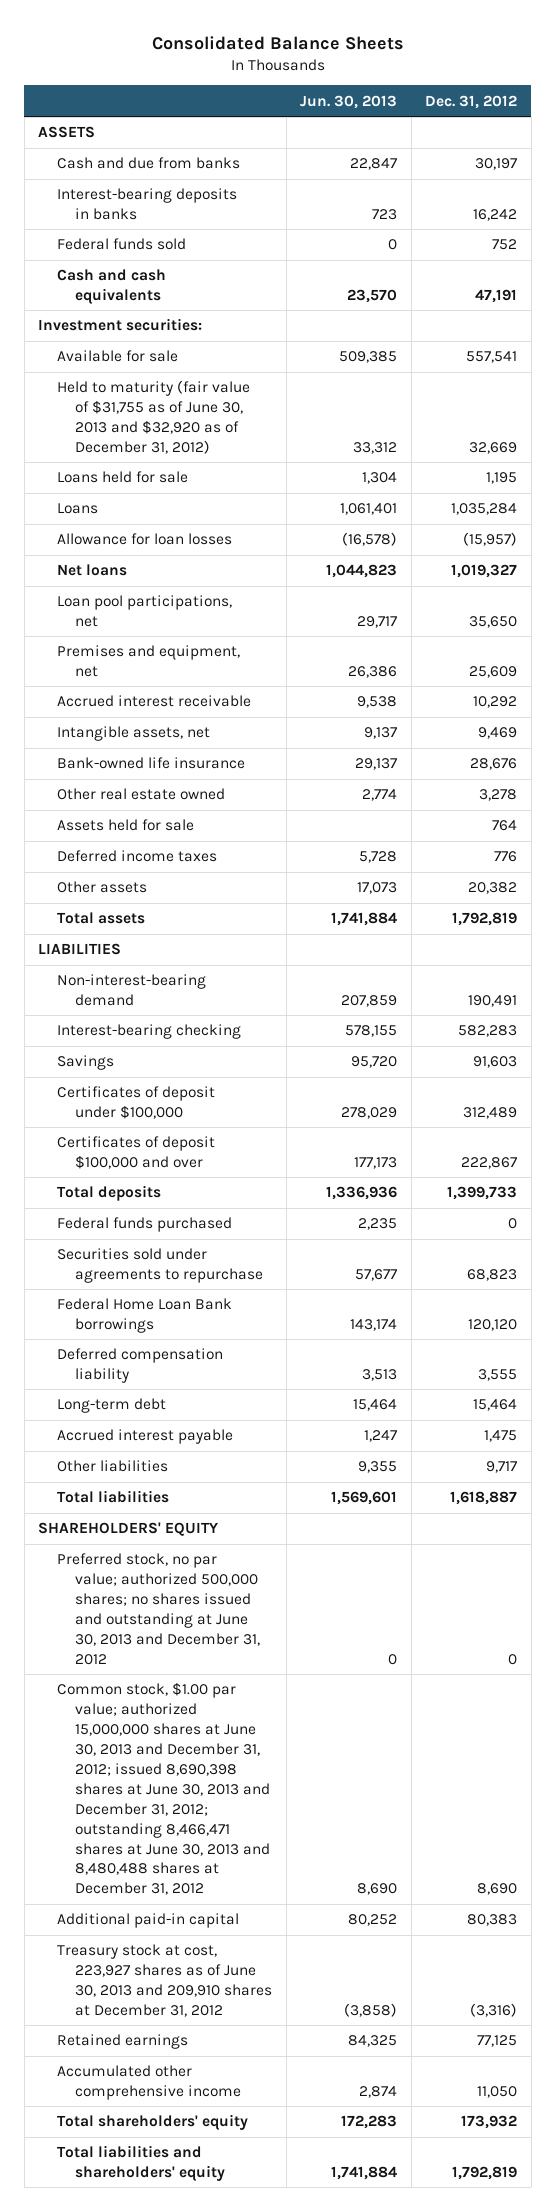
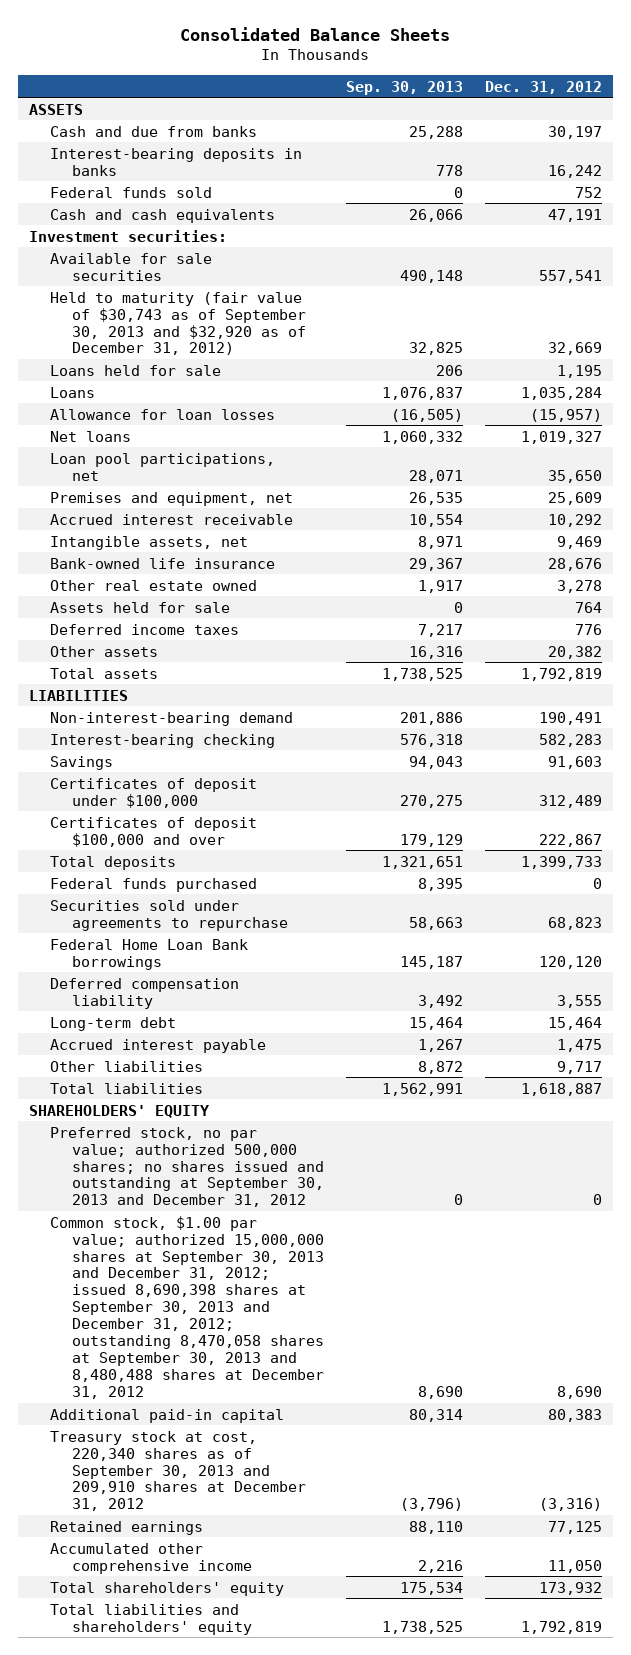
[300,94,398,109] Jun. 30, 2013 -> none
none -> [345,80,463,95] Sep. 30, 2013
[56,350,178,363] Available for sale -> [50,252,213,281] Available for sale securities
[56,380,250,454] Held to maturity (fair value of $31,755 as of June 30, 2013 and $32,920 as of December 31, 2012) -> [50,291,306,356] Held to maturity (fair value of $30,743 as of September 30, 2013 and $32,920 as of December 31, 2012)
[56,1553,261,1665] Preferred stock, no par value; authorized 500,000 shares; no shares issued and outstanding at June 30, 2013 and December 31, 2012 -> [50,1126,324,1208] Preferred stock, no par value; authorized 500,000 shares; no shares issued and outstanding at September 30, 2013 and December 31, 2012
[56,1682,271,1896] Common stock, $1.00 par value; authorized 15,000,000 shares at June 30, 2013 and December 31, 2012; issued 8,690,398 shares at June 30, 2013 and December 31, 2012; outstanding 8,466,471 shares at June 30, 2013 and 8,480,488 shares at December 31, 2012 -> [50,1215,324,1400] Common stock, $1.00 par value; authorized 15,000,000 shares at September 30, 2013 and December 31, 2012; issued 8,690,398 shares at September 30, 2013 and December 31, 2012; outstanding 8,470,058 shares at September 30, 2013 and 8,480,488 shares at December 31, 2012
[56,1944,273,2017] Treasury stock at cost, 223,927 shares as of June 30, 2013 and 209,910 shares at December 31, 2012 -> [50,1430,306,1512] Treasury stock at cost, 220,340 shares as of September 30, 2013 and 209,910 shares at December 31, 2012

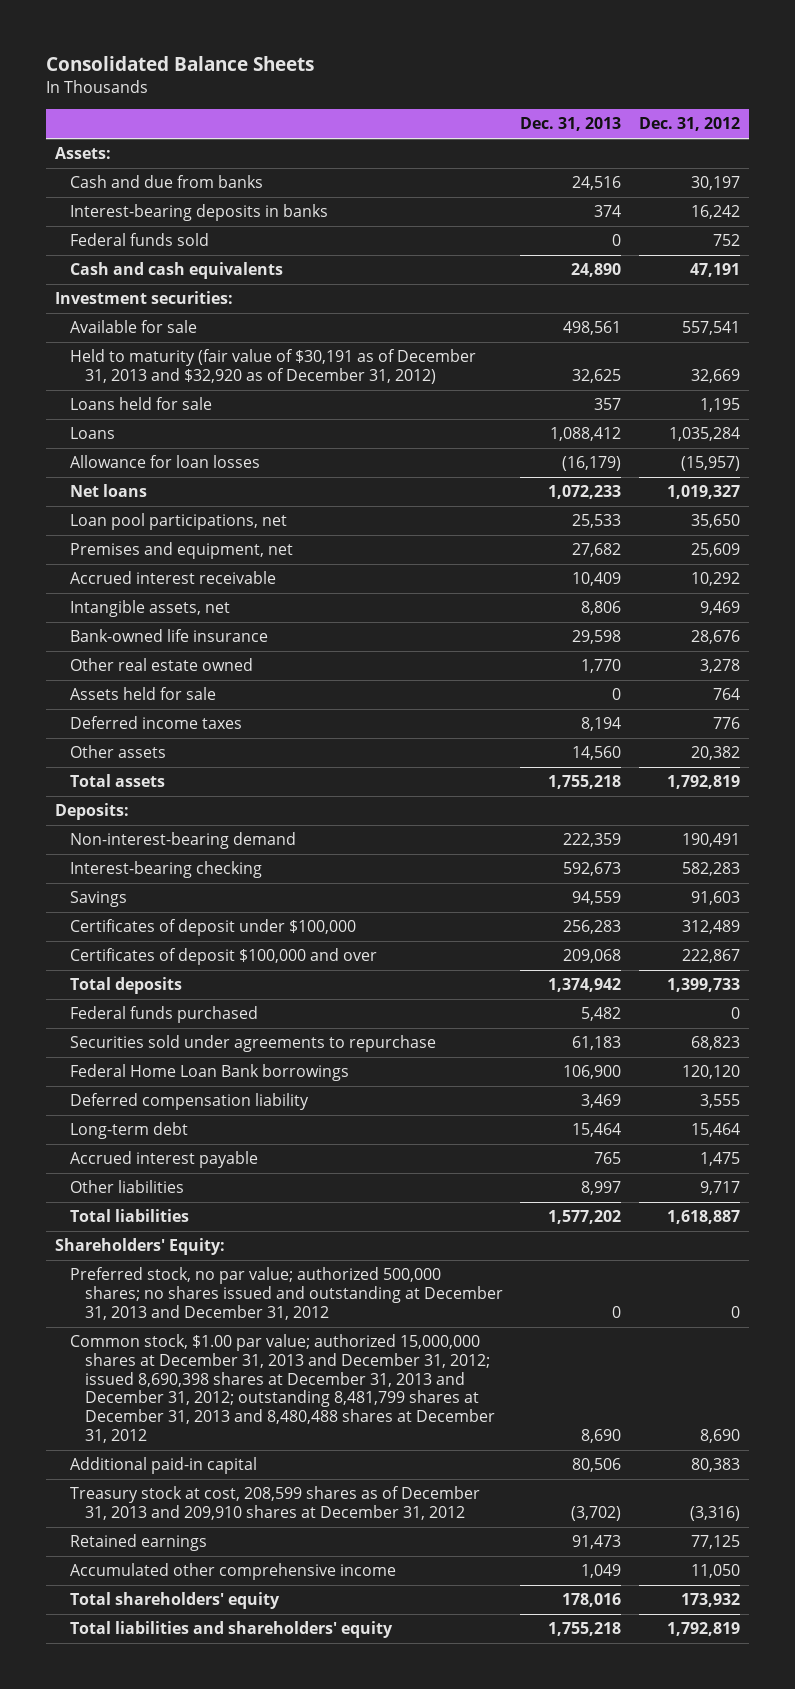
[345,80,463,95] Sep. 30, 2013 -> none
none -> [520,117,622,132] Dec. 31, 2013
[28,103,83,115] ASSETS -> [54,147,111,160] Assets:
[50,252,213,281] Available for sale securities -> [69,320,197,334] Available for sale
[50,291,306,356] Held to maturity (fair value of $30,743 as of September 30, 2013 and $32,920 as of December 31, 2012) -> [69,349,476,385] Held to maturity (fair value of $30,191 as of December 31, 2013 and $32,920 as of December 31, 2012)
[28,689,128,701] LIABILITIES -> none
none -> [54,803,129,821] Deposits:
[28,1104,209,1118] SHAREHOLDERS' EQUITY -> [54,1238,225,1256] Shareholders' Equity:
[50,1126,324,1208] Preferred stock, no par value; authorized 500,000 shares; no shares issued and outstanding at September 30, 2013 and December 31, 2012 -> [69,1267,503,1320] Preferred stock, no par value; authorized 500,000 shares; no shares issued and outstanding at December 31, 2013 and December 31, 2012
[50,1215,324,1400] Common stock, $1.00 par value; authorized 15,000,000 shares at September 30, 2013 and December 31, 2012; issued 8,690,398 shares at September 30, 2013 and December 31, 2012; outstanding 8,470,058 shares at September 30, 2013 and 8,480,488 shares at December 31, 2012 -> [69,1334,495,1443] Common stock, $1.00 par value; authorized 15,000,000 shares at December 31, 2013 and December 31, 2012; issued 8,690,398 shares at December 31, 2013 and December 31, 2012; outstanding 8,481,799 shares at December 31, 2013 and 8,480,488 shares at December 31, 2012
[50,1430,306,1512] Treasury stock at cost, 220,340 shares as of September 30, 2013 and 209,910 shares at December 31, 2012 -> [69,1486,480,1521] Treasury stock at cost, 208,599 shares as of December 31, 2013 and 209,910 shares at December 31, 2012

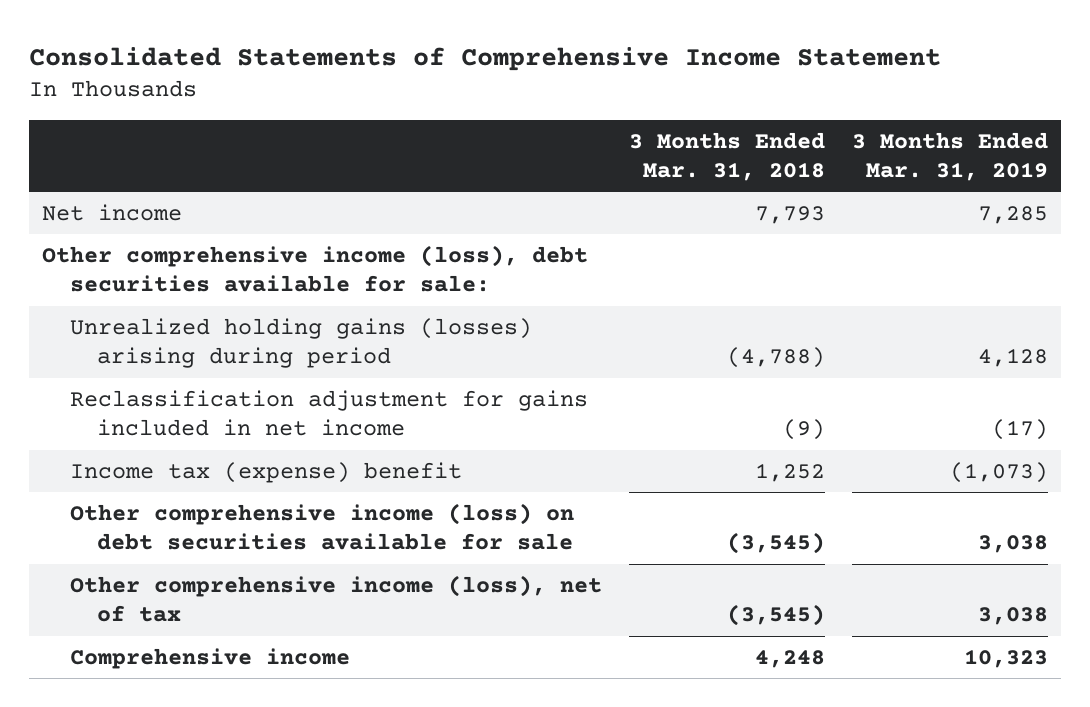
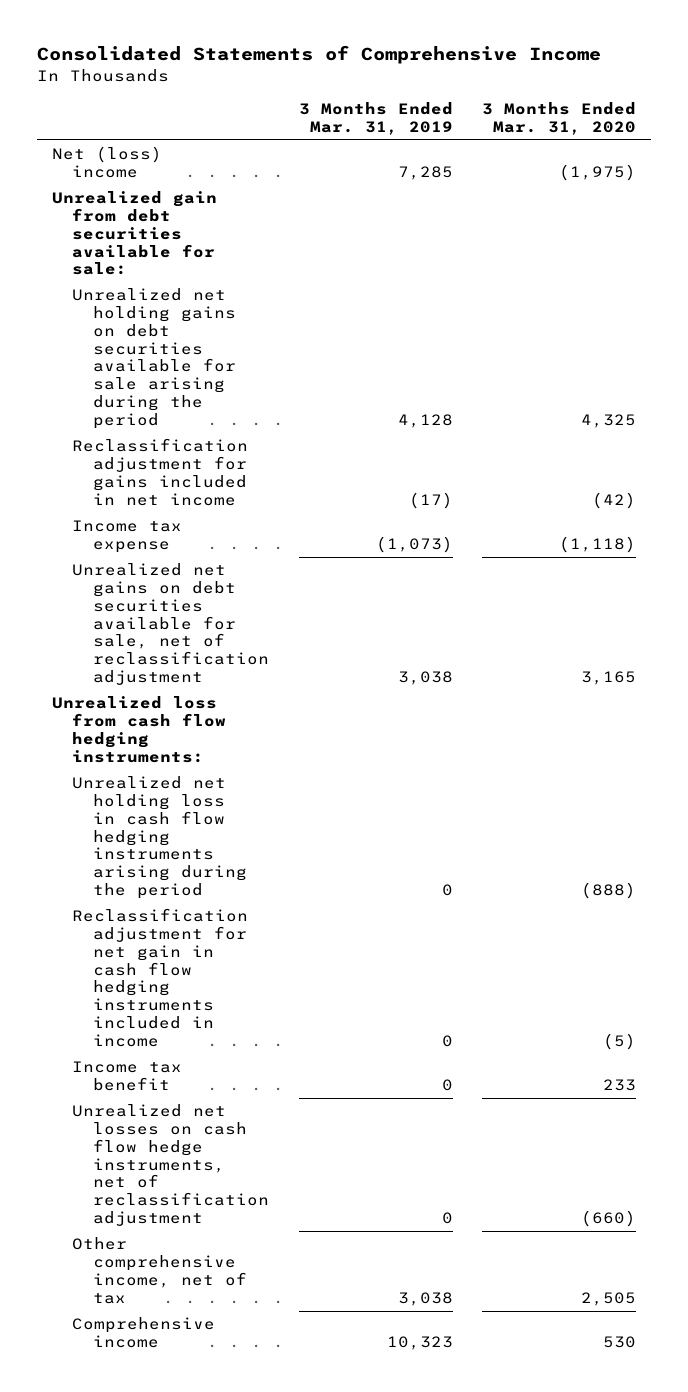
[28,47,941,72] Consolidated Statements of Comprehensive Income Statement -> [37,45,602,65] Consolidated Statements of Comprehensive Income
[628,131,825,182] 3 Months Ended Mar. 31, 2018 -> none
none -> [482,102,637,136] 3 Months Ended Mar. 31, 2020
[42,203,183,221] Net income -> [51,146,162,179] Net (loss) income
[42,244,589,293] Other comprehensive income (loss), debt securities available for sale: -> [51,191,217,276] Unrealized gain from debt securities available for sale:
[69,317,532,369] Unrealized holding gains (losses) arising during period -> [72,288,237,429] Unrealized net holding gains on debt securities available for sale arising during the period
[69,461,462,483] Income tax (expense) benefit -> [72,520,183,554] Income tax expense
[69,502,574,551] Other comprehensive income (loss) on debt securities available for sale -> [72,563,270,686] Unrealized net gains on debt securities available for sale, net of reclassification adjustment
none -> [51,696,227,763] Unrealized loss from cash flow hedging instruments:
none -> [72,776,248,900] Unrealized net holding loss in cash flow hedging instruments arising during the period
none -> [72,908,249,1047] Reclassification adjustment for net gain in cash flow hedging instruments included in income
none -> [72,1061,183,1092] Income tax benefit
none -> [72,1104,270,1227] Unrealized net losses on cash flow hedge instruments, net of reclassification adjustment
[69,574,602,623] Other comprehensive income (loss), net of tax -> [72,1237,248,1304] Other comprehensive income, net of tax

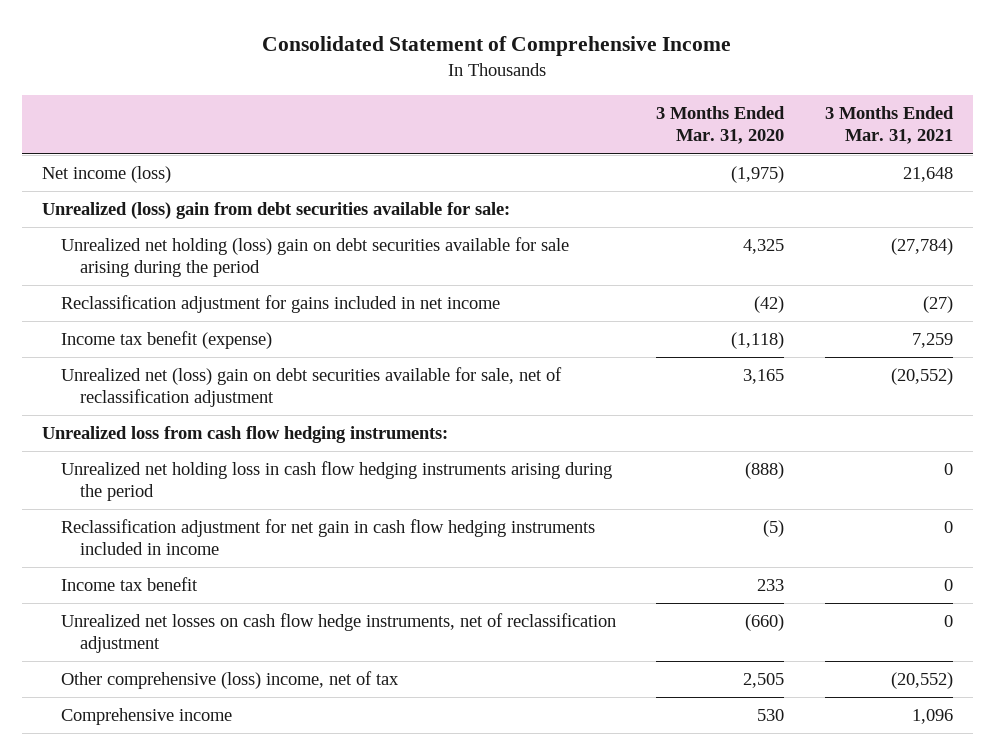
[37,45,602,65] Consolidated Statements of Comprehensive Income -> [262,36,732,57] Consolidated Statement of Comprehensive Income
[298,102,453,136] 3 Months Ended Mar. 31, 2019 -> none
none -> [824,106,954,145] 3 Months Ended Mar. 31, 2021
[51,146,162,179] Net (loss) income -> [42,166,172,184] Net income (loss)
[51,191,217,276] Unrealized gain from debt securities available for sale: -> [42,202,511,220] Unrealized (loss) gain from debt securities available for sale:
[72,288,237,429] Unrealized net holding gains on debt securities available for sale arising during the period -> [61,237,570,278] Unrealized net holding (loss) gain on debt securities available for sale arising during the period
[72,520,183,554] Income tax expense -> [61,331,273,350] Income tax benefit (expense)
[72,563,270,686] Unrealized net gains on debt securities available for sale, net of reclassification adjustment -> [61,367,563,408] Unrealized net (loss) gain on debt securities available for sale, net of reclassification adjustment
[72,1237,248,1304] Other comprehensive income, net of tax -> [61,671,400,690] Other comprehensive (loss) income, net of tax

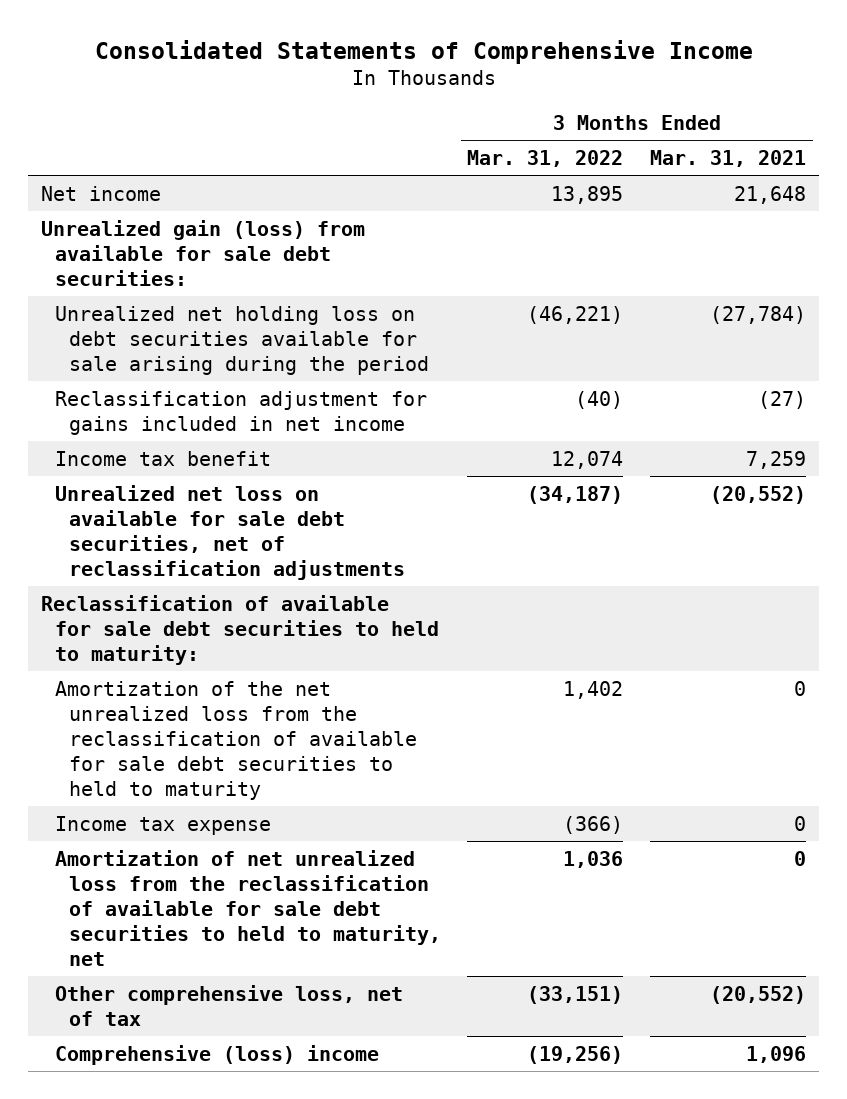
[262,36,732,57] Consolidated Statement of Comprehensive Income -> [94,39,753,64] Consolidated Statements of Comprehensive Income
[656,106,786,145] 3 Months Ended Mar. 31, 2020 -> none
none -> [467,149,624,167] Mar. 31, 2022
[42,166,172,184] Net income (loss) -> [41,185,162,201] Net income
[42,202,511,220] Unrealized (loss) gain from debt securities available for sale: -> [41,219,366,286] Unrealized gain (loss) from available for sale debt securities:
[61,237,570,278] Unrealized net holding (loss) gain on debt securities available for sale arising during the period -> [54,305,429,375] Unrealized net holding loss on debt securities available for sale arising during the period
[42,426,449,444] Unrealized loss from cash flow hedging instruments: -> none
[61,461,613,502] Unrealized net holding loss in cash flow hedging instruments arising during the period -> none
[61,519,596,556] Reclassification adjustment for net gain in cash flow hedging instruments included in income -> none
[61,613,617,654] Unrealized net losses on cash flow hedge instruments, net of reclassification adjustment -> none
[61,331,273,350] Income tax benefit (expense) -> [54,450,271,466] Income tax benefit
[61,367,563,408] Unrealized net (loss) gain on debt securities available for sale, net of reclassification adjustment -> [54,484,405,580] Unrealized net loss on available for sale debt securities, net of reclassification adjustments
none -> [41,594,439,665] Reclassification of available for sale debt securities to held to maturity:
none -> [54,680,417,800] Amortization of the net unrealized loss from the reclassification of available for sale debt securities to held to maturity
[61,577,199,592] Income tax benefit -> [54,815,271,835] Income tax expense
none -> [54,849,441,966] Amortization of net unrealized loss from the reclassification of available for sale debt securities to held to maturity, net
[61,671,400,690] Other comprehensive (loss) income, net of tax -> [54,984,403,1026] Other comprehensive loss, net of tax
[61,708,233,726] Comprehensive income -> [54,1044,379,1065] Comprehensive (loss) income

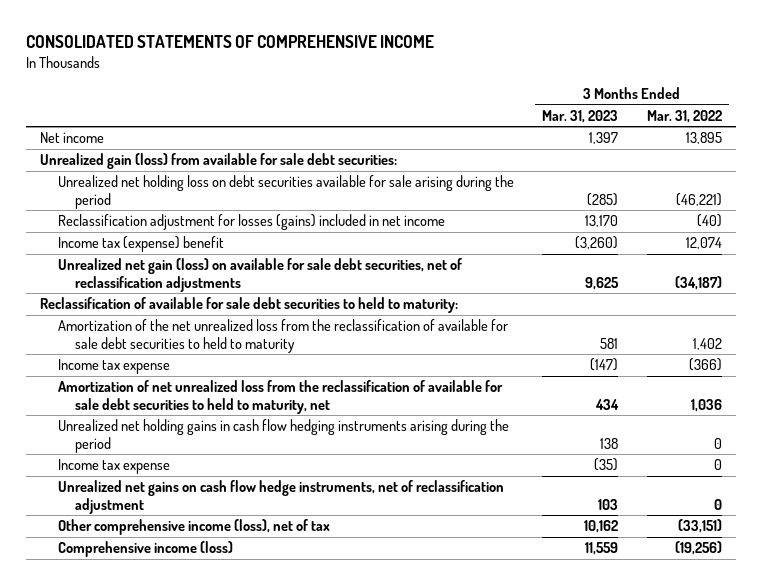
[94,39,753,64] Consolidated Statements of Comprehensive Income -> [25,35,434,49] CONSOLIDATED STATEMENTS OF COMPREHENSIVE INCOME
[650,149,807,167] Mar. 31, 2021 -> none
none -> [542,109,619,123] Mar. 31, 2023
[54,390,427,435] Reclassification adjustment for gains included in net income -> [57,214,445,231] Reclassification adjustment for losses (gains) included in net income
[54,450,271,466] Income tax benefit -> [57,236,224,253] Income tax (expense) benefit
[54,484,405,580] Unrealized net loss on available for sale debt securities, net of reclassification adjustments -> [57,258,462,292] Unrealized net gain (loss) on available for sale debt securities, net of reclassification adjustments
none -> [57,419,509,453] Unrealized net holding gains in cash flow hedging instruments arising during the period
none -> [57,459,170,475] Income tax expense
none -> [57,480,504,514] Unrealized net gains on cash flow hedge instruments, net of reclassification adjustment
[54,984,403,1026] Other comprehensive loss, net of tax -> [57,519,330,536] Other comprehensive income (loss), net of tax
[54,1044,379,1065] Comprehensive (loss) income -> [57,541,233,558] Comprehensive income (loss)

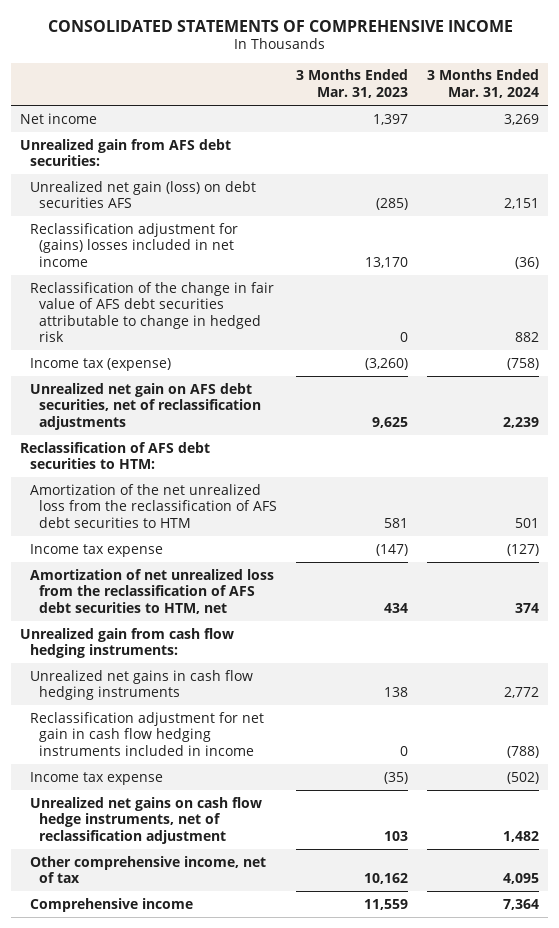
[646,109,722,123] Mar. 31, 2022 -> none
none -> [427,69,540,98] 3 Months Ended Mar. 31, 2024
[39,153,397,170] Unrealized gain (loss) from available for sale debt securities: -> [20,138,232,167] Unrealized gain from AFS debt securities:
[57,175,514,209] Unrealized net holding loss on debt securities available for sale arising during the period -> [29,180,256,209] Unrealized net gain (loss) on debt securities AFS
[57,214,445,231] Reclassification adjustment for losses (gains) included in net income -> [29,222,238,267] Reclassification adjustment for (gains) losses included in net income
none -> [29,281,274,343] Reclassification of the change in fair value of AFS debt securities attributable to change in hedged risk
[57,236,224,253] Income tax (expense) benefit -> [29,357,171,371] Income tax (expense)
[57,258,462,292] Unrealized net gain (loss) on available for sale debt securities, net of reclassification adjustments -> [29,382,262,430] Unrealized net gain on AFS debt securities, net of reclassification adjustments
[39,297,458,314] Reclassification of available for sale debt securities to held to maturity: -> [20,441,211,470] Reclassification of AFS debt securities to HTM:
[57,319,508,353] Amortization of the net unrealized loss from the reclassification of available for sale debt securities to held to maturity -> [29,483,278,528] Amortization of the net unrealized loss from the reclassification of AFS debt securities to HTM
[57,380,503,414] Amortization of net unrealized loss from the reclassification of available for sale debt securities to held to maturity, net -> [29,568,274,614] Amortization of net unrealized loss from the reclassification of AFS debt securities to HTM, net
none -> [20,627,235,659] Unrealized gain from cash flow hedging instruments:
[57,419,509,453] Unrealized net holding gains in cash flow hedging instruments arising during the period -> [29,669,253,701] Unrealized net gains in cash flow hedging instruments
none -> [29,711,264,756] Reclassification adjustment for net gain in cash flow hedging instruments included in income
[57,519,330,536] Other comprehensive income (loss), net of tax -> [29,855,266,884] Other comprehensive income, net of tax
[57,541,233,558] Comprehensive income (loss) -> [29,897,193,912] Comprehensive income

